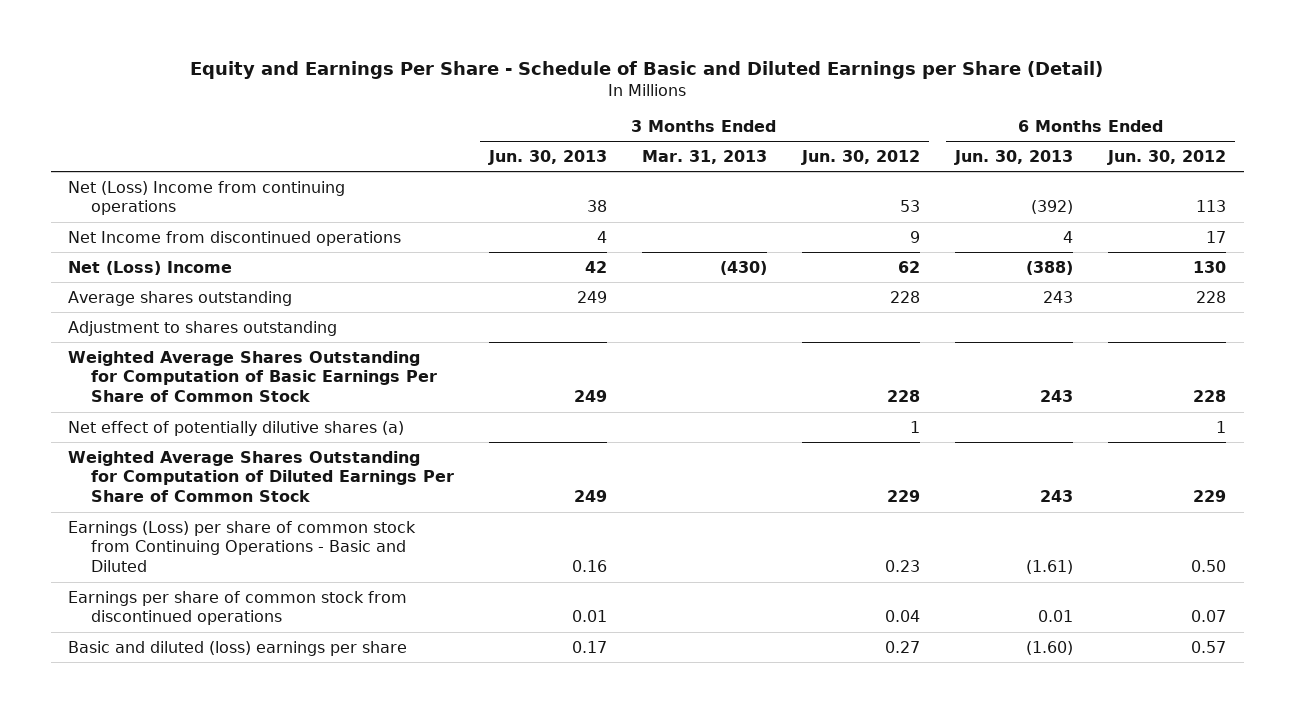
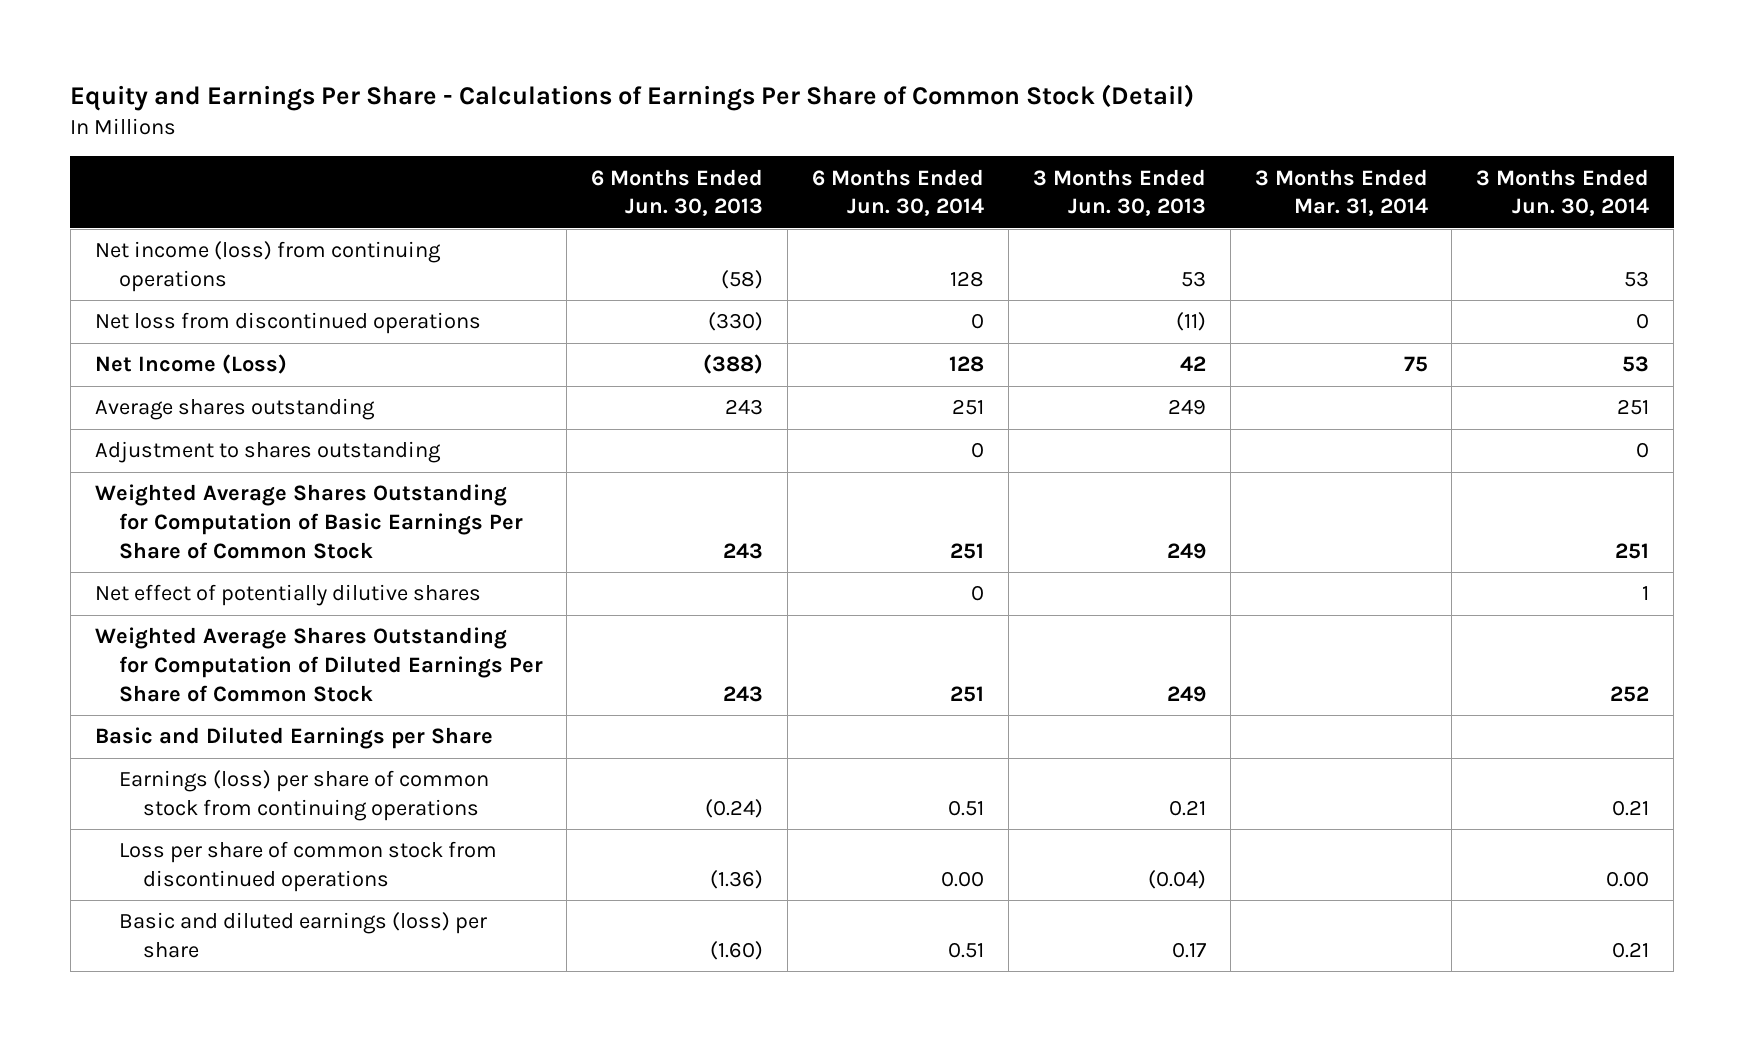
[190,61,1104,80] Equity and Earnings Per Share - Schedule of Basic and Diluted Earnings per Share (Detail) -> [70,84,1195,112] Equity and Earnings Per Share - Calculations of Earnings Per Share of Common Stock (Detail)
[641,150,767,165] Mar. 31, 2013 -> none
[800,150,920,166] Jun. 30, 2012 -> none
[1107,150,1227,166] Jun. 30, 2012 -> none
none -> [812,168,985,217] 6 Months Ended Jun. 30, 2014
none -> [1254,168,1428,217] 3 Months Ended Mar. 31, 2014
none -> [1476,168,1650,217] 3 Months Ended Jun. 30, 2014
[68,180,346,216] Net (Loss) Income from continuing operations -> [94,241,441,292] Net income (loss) from continuing operations
[586,200,607,213] 38 -> [1180,270,1206,287] 53
[1031,200,1074,215] (392) -> [721,269,764,289] (58)
[68,230,402,246] Net Income from discontinued operations -> [94,312,481,335] Net loss from discontinued operations
[596,230,607,243] 4 -> [1175,312,1206,332] (11)
[1063,230,1074,243] 4 -> [708,312,764,332] (330)
[68,260,233,275] Net (Loss) Income -> [94,354,287,375] Net Income (Loss)
[68,420,405,436] Net effect of potentially dilutive shares (a) -> [94,584,481,607] Net effect of potentially dilutive shares
none -> [94,727,493,750] Basic and Diluted Earnings per Share
[68,520,417,573] Earnings (Loss) per share of common stock from Continuing Operations - Basic and Diluted -> [118,770,489,821] Earnings (loss) per share of common stock from continuing operations
[571,560,607,573] 0.16 -> [1168,799,1206,816] 0.21
[1026,560,1074,575] (1.61) -> [705,798,764,818] (0.24)
[68,590,408,626] Earnings per share of common stock from discontinued operations -> [118,841,497,892] Loss per share of common stock from discontinued operations
[571,610,607,623] 0.01 -> [1147,869,1206,889] (0.04)
[1038,610,1074,623] 0.01 -> [710,869,764,889] (1.36)
[68,640,408,656] Basic and diluted (loss) earnings per share -> [118,912,487,958] Basic and diluted earnings (loss) per share

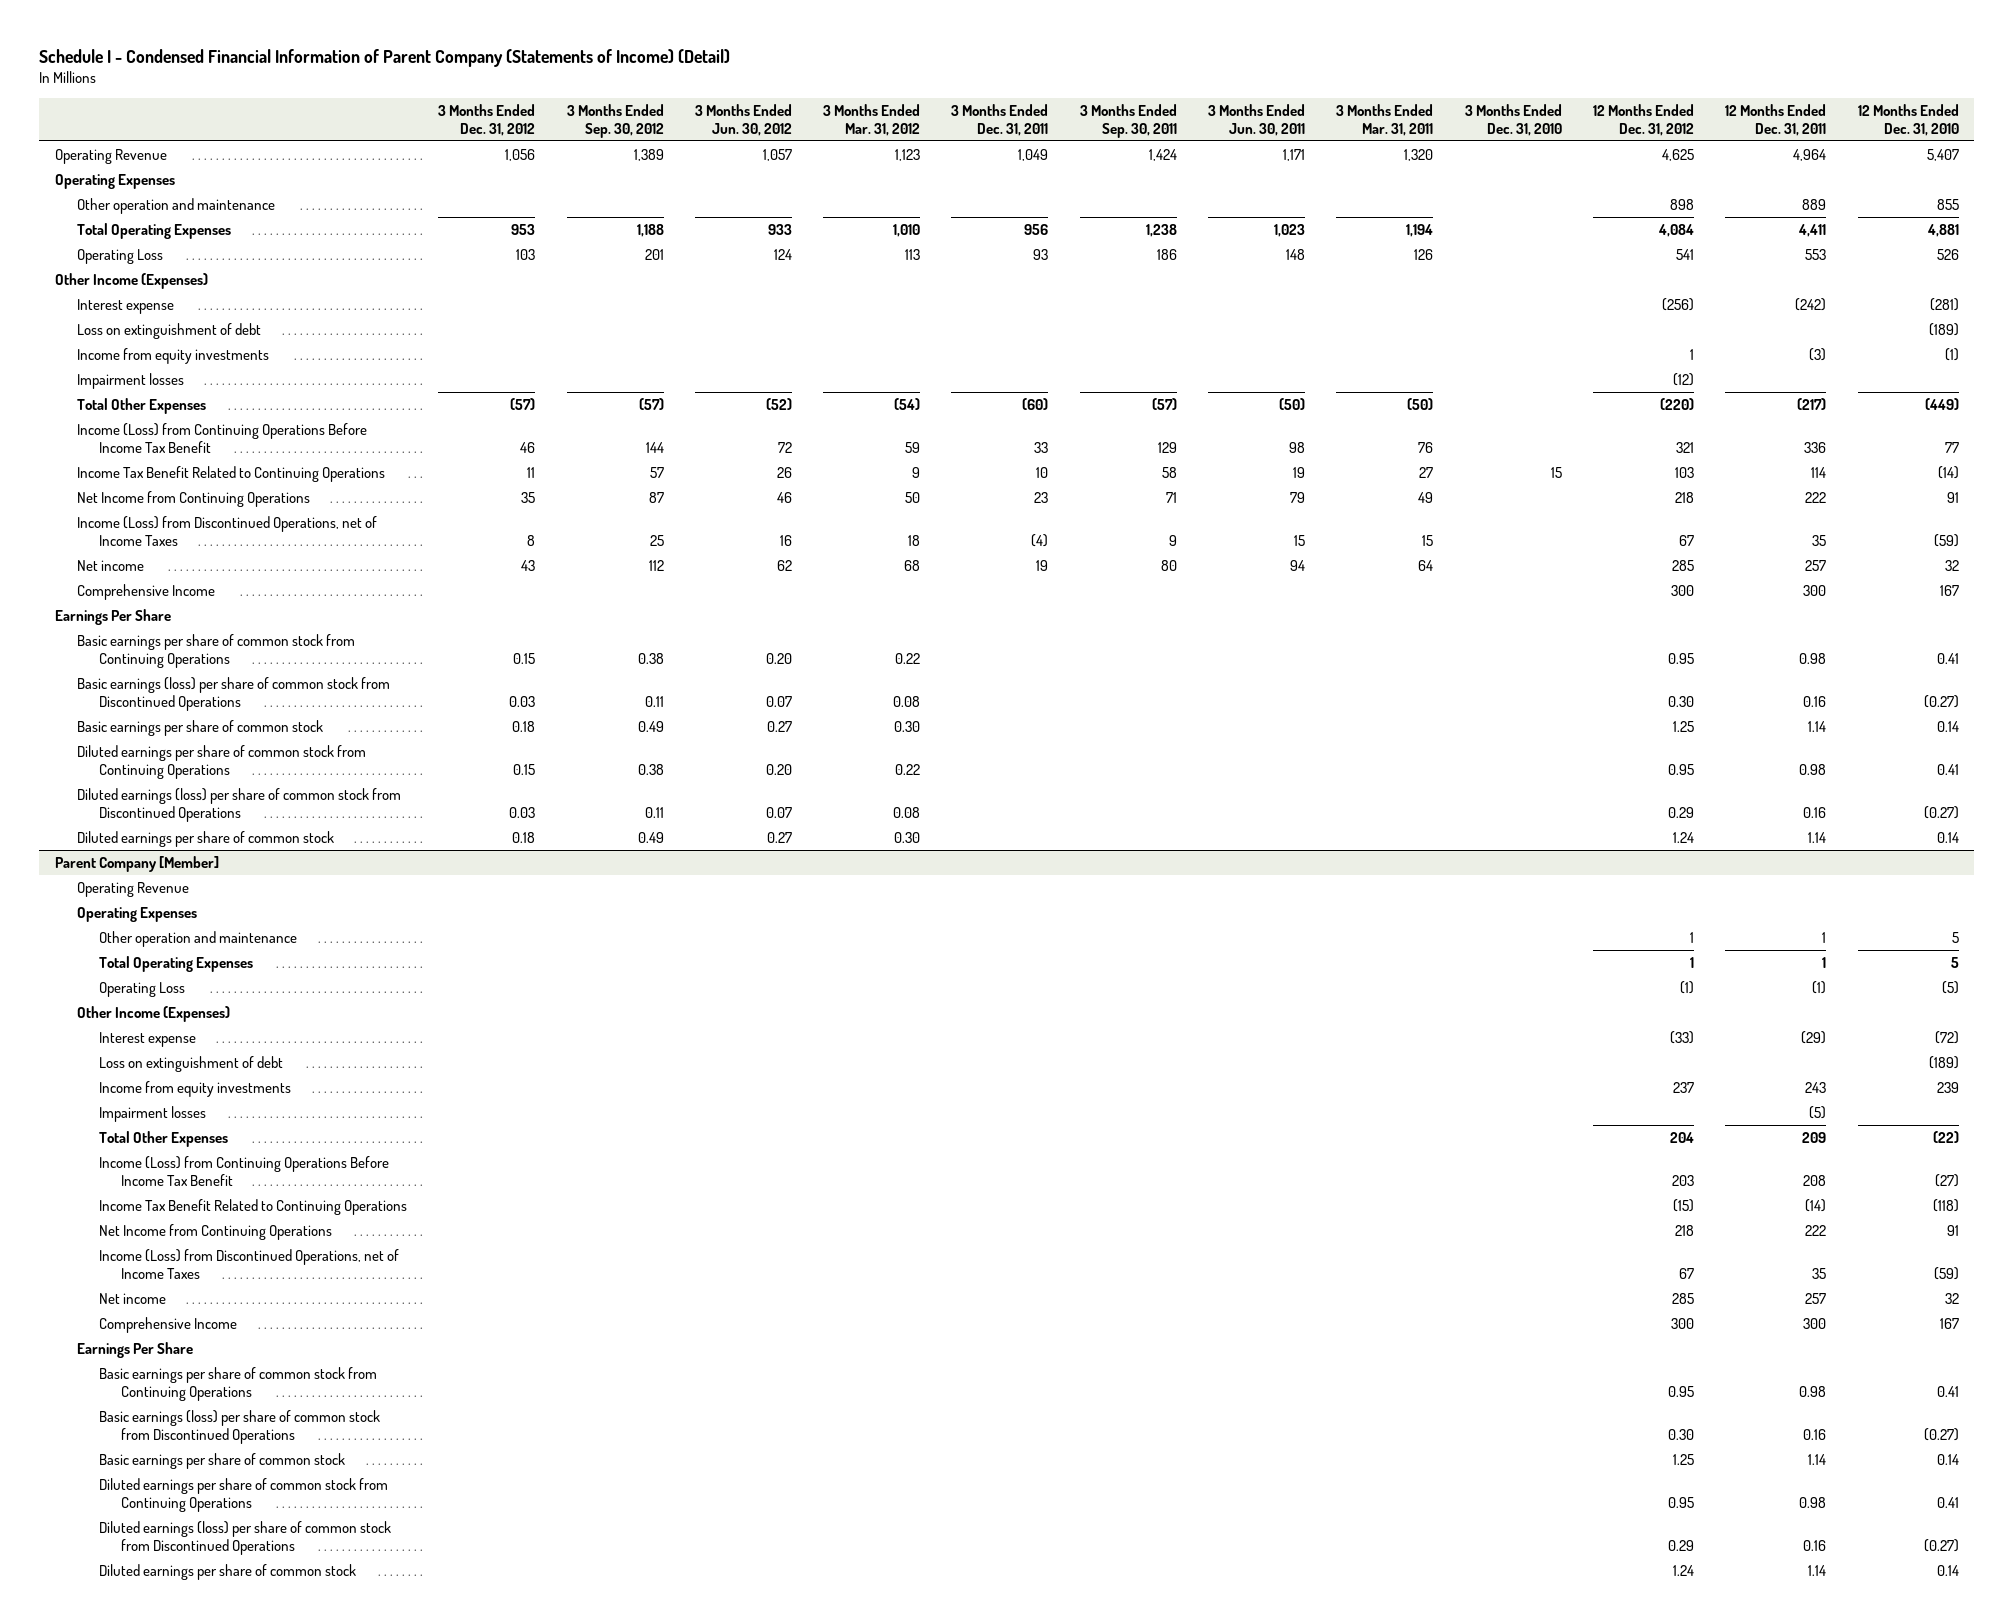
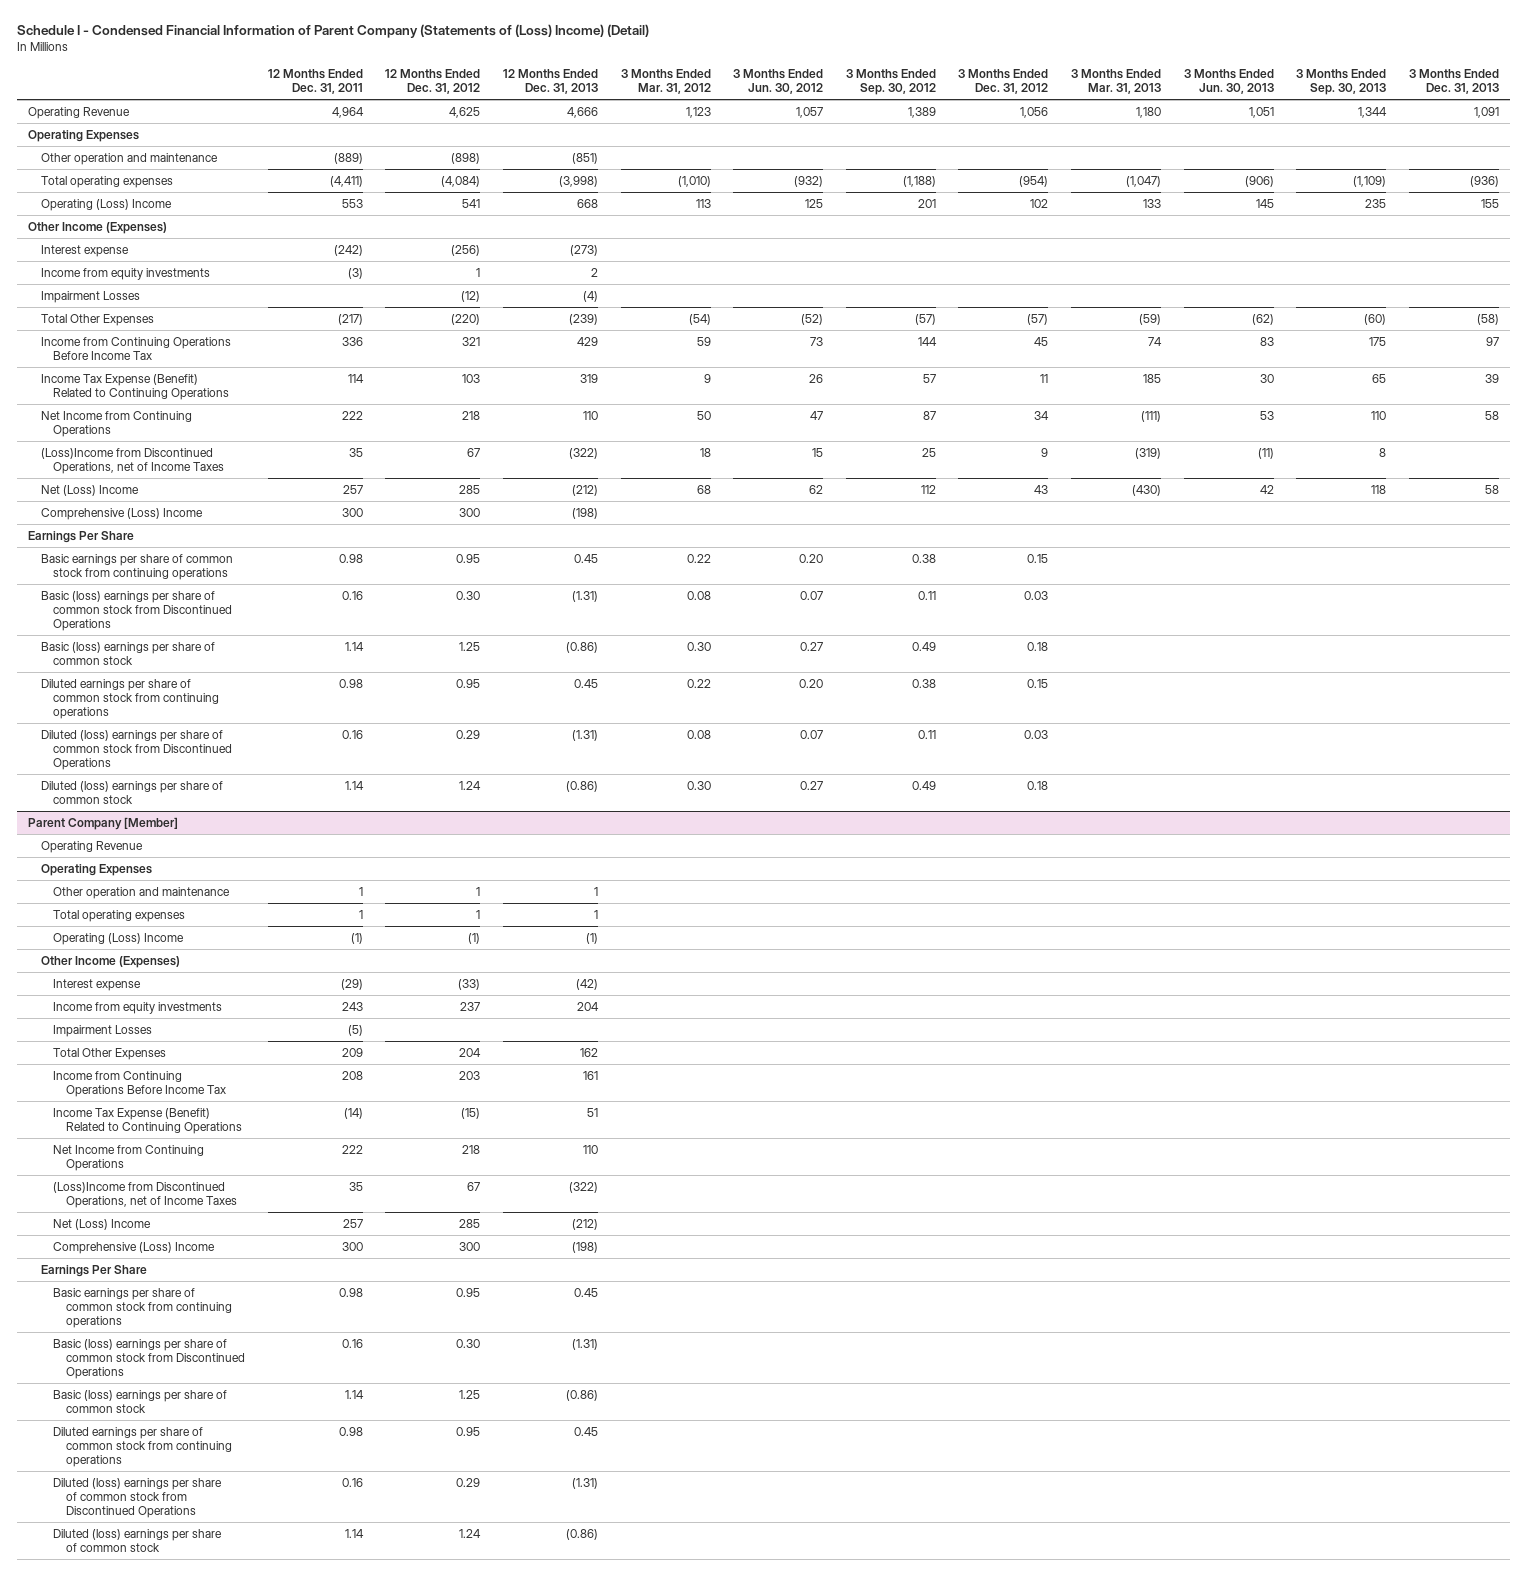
[39,48,731,67] Schedule I - Condensed Financial Information of Parent Company (Statements of Income) (Detail) -> [16,23,649,38] Schedule I - Condensed Financial Information of Parent Company (Statements of (Loss) Income) (Detail)
[951,104,1049,136] 3 Months Ended Dec. 31, 2011 -> none
[1079,104,1177,138] 3 Months Ended Sep. 30, 2011 -> none
[1208,104,1306,136] 3 Months Ended Jun. 30, 2011 -> none
[1336,104,1434,136] 3 Months Ended Mar. 31, 2011 -> none
[1464,104,1562,136] 3 Months Ended Dec. 31, 2010 -> none
[1857,104,1959,136] 12 Months Ended Dec. 31, 2010 -> none
none -> [502,69,598,95] 12 Months Ended Dec. 31, 2013
none -> [1070,69,1161,95] 3 Months Ended Mar. 31, 2013
none -> [1183,69,1274,95] 3 Months Ended Jun. 30, 2013
none -> [1296,69,1387,96] 3 Months Ended Sep. 30, 2013
none -> [1408,69,1499,95] 3 Months Ended Dec. 31, 2013
[1669,198,1694,210] 898 -> [451,152,481,164] (898)
[1802,198,1827,210] 889 -> [333,152,363,164] (889)
[77,222,232,239] Total Operating Expenses -> [40,175,173,188] Total operating expenses
[511,223,536,235] 953 -> [1019,175,1049,187] (954)
[636,223,664,237] 1,188 -> [902,175,936,187] (1,188)
[767,223,792,235] 933 -> [794,175,824,187] (932)
[893,223,921,237] 1,010 -> [677,175,711,187] (1,010)
[1657,223,1694,237] 4,084 -> [441,175,481,187] (4,084)
[1798,223,1827,237] 4,411 -> [329,175,363,187] (4,411)
[77,248,164,264] Operating Loss -> [40,198,172,211] Operating (Loss) Income
[516,248,536,260] 103 -> [1030,198,1049,208] 102
[773,248,792,260] 124 -> [805,198,824,208] 125
[77,322,262,339] Loss on extinguishment of debt -> none
[77,372,185,389] Impairment losses -> [40,290,140,303] Impairment Losses
[77,422,368,453] Income (Loss) from Continuing Operations Before Income Tax Benefit -> [40,336,231,360] Income from Continuing Operations Before Income Tax
[520,441,536,453] 46 -> [1034,336,1049,346] 45
[777,441,792,453] 72 -> [810,336,824,346] 73
[77,465,386,482] Income Tax Benefit Related to Continuing Operations -> [40,373,230,400] Income Tax Expense (Benefit) Related to Continuing Operations
[521,491,536,503] 35 -> [1034,410,1050,420] 34
[776,491,792,503] 46 -> [810,410,824,420] 47
[77,515,378,546] Income (Loss) from Discontinued Operations, net of Income Taxes -> [40,447,225,474] (Loss)Income from Discontinued Operations, net of Income Taxes
[527,534,536,546] 8 -> [1041,447,1049,457] 9
[779,534,792,546] 16 -> [812,447,824,457] 15
[77,559,145,571] Net income -> [40,484,139,496] Net (Loss) Income
[77,583,216,600] Comprehensive Income -> [40,507,203,520] Comprehensive (Loss) Income
[77,633,356,668] Basic earnings per share of common stock from Continuing Operations -> [40,553,233,580] Basic earnings per share of common stock from continuing operations
[77,676,391,711] Basic earnings (loss) per share of common stock from Discontinued Operations -> [40,590,233,631] Basic (loss) earnings per share of common stock from Discontinued Operations
[77,719,324,736] Basic earnings per share of common stock -> [40,641,215,665] Basic (loss) earnings per share of common stock
[77,744,367,779] Diluted earnings per share of common stock from Continuing Operations -> [40,678,220,719] Diluted earnings per share of common stock from continuing operations
[77,787,402,822] Diluted earnings (loss) per share of common stock from Discontinued Operations -> [40,729,233,770] Diluted (loss) earnings per share of common stock from Discontinued Operations
[77,830,335,847] Diluted earnings per share of common stock -> [40,780,223,804] Diluted (loss) earnings per share of common stock
[98,955,253,972] Total Operating Expenses -> [53,909,186,922] Total operating expenses
[98,981,185,997] Operating Loss -> [53,932,185,945] Operating (Loss) Income
[98,1055,283,1072] Loss on extinguishment of debt -> none
[98,1105,206,1122] Impairment losses -> [53,1024,153,1037] Impairment Losses
[98,1155,389,1186] Income (Loss) from Continuing Operations Before Income Tax Benefit -> [53,1070,227,1097] Income from Continuing Operations Before Income Tax
[98,1198,407,1215] Income Tax Benefit Related to Continuing Operations -> [53,1107,243,1134] Income Tax Expense (Benefit) Related to Continuing Operations
[98,1248,399,1279] Income (Loss) from Discontinued Operations, net of Income Taxes -> [53,1181,238,1208] (Loss)Income from Discontinued Operations, net of Income Taxes
[98,1292,166,1304] Net income -> [53,1218,152,1230] Net (Loss) Income
[98,1316,237,1333] Comprehensive Income -> [53,1241,216,1254] Comprehensive (Loss) Income
[98,1366,377,1401] Basic earnings per share of common stock from Continuing Operations -> [53,1287,233,1328] Basic earnings per share of common stock from continuing operations
[98,1409,380,1444] Basic earnings (loss) per share of common stock from Discontinued Operations -> [53,1338,246,1379] Basic (loss) earnings per share of common stock from Discontinued Operations
[98,1452,345,1469] Basic earnings per share of common stock -> [53,1389,228,1413] Basic (loss) earnings per share of common stock
[98,1477,388,1512] Diluted earnings per share of common stock from Continuing Operations -> [53,1426,233,1467] Diluted earnings per share of common stock from continuing operations
[98,1520,391,1555] Diluted earnings (loss) per share of common stock from Discontinued Operations -> [53,1477,223,1518] Diluted (loss) earnings per share of common stock from Discontinued Operations
[98,1563,356,1580] Diluted earnings per share of common stock -> [53,1528,223,1552] Diluted (loss) earnings per share of common stock

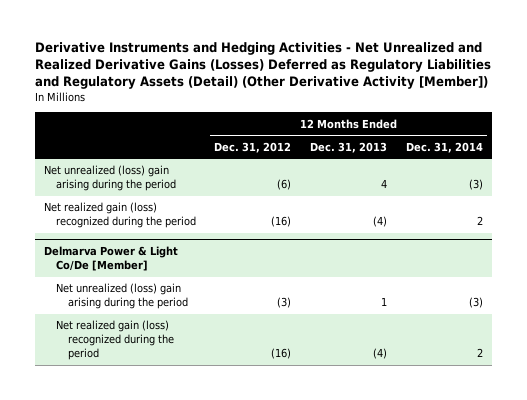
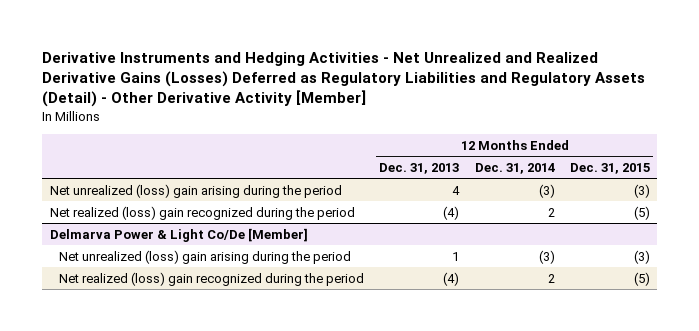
[34,41,491,90] Derivative Instruments and Hedging Activities - Net Unrealized and Realized Derivative Gains (Losses) Deferred as Regulatory Liabilities and Regulatory Assets (Detail) (Other Derivative Activity [Member]) -> [42,51,646,108] Derivative Instruments and Hedging Activities - Net Unrealized and Realized Derivative Gains (Losses) Deferred as Regulatory Liabilities and Regulatory Assets (Detail) - Other Derivative Activity [Member]
[214,141,292,153] Dec. 31, 2012 -> none
none -> [569,162,650,174] Dec. 31, 2015
[43,202,196,229] Net realized gain (loss) recognized during the period -> [49,205,355,220] Net realized (loss) gain recognized during the period
[55,320,174,361] Net realized gain (loss) recognized during the period -> [59,271,365,286] Net realized (loss) gain recognized during the period

